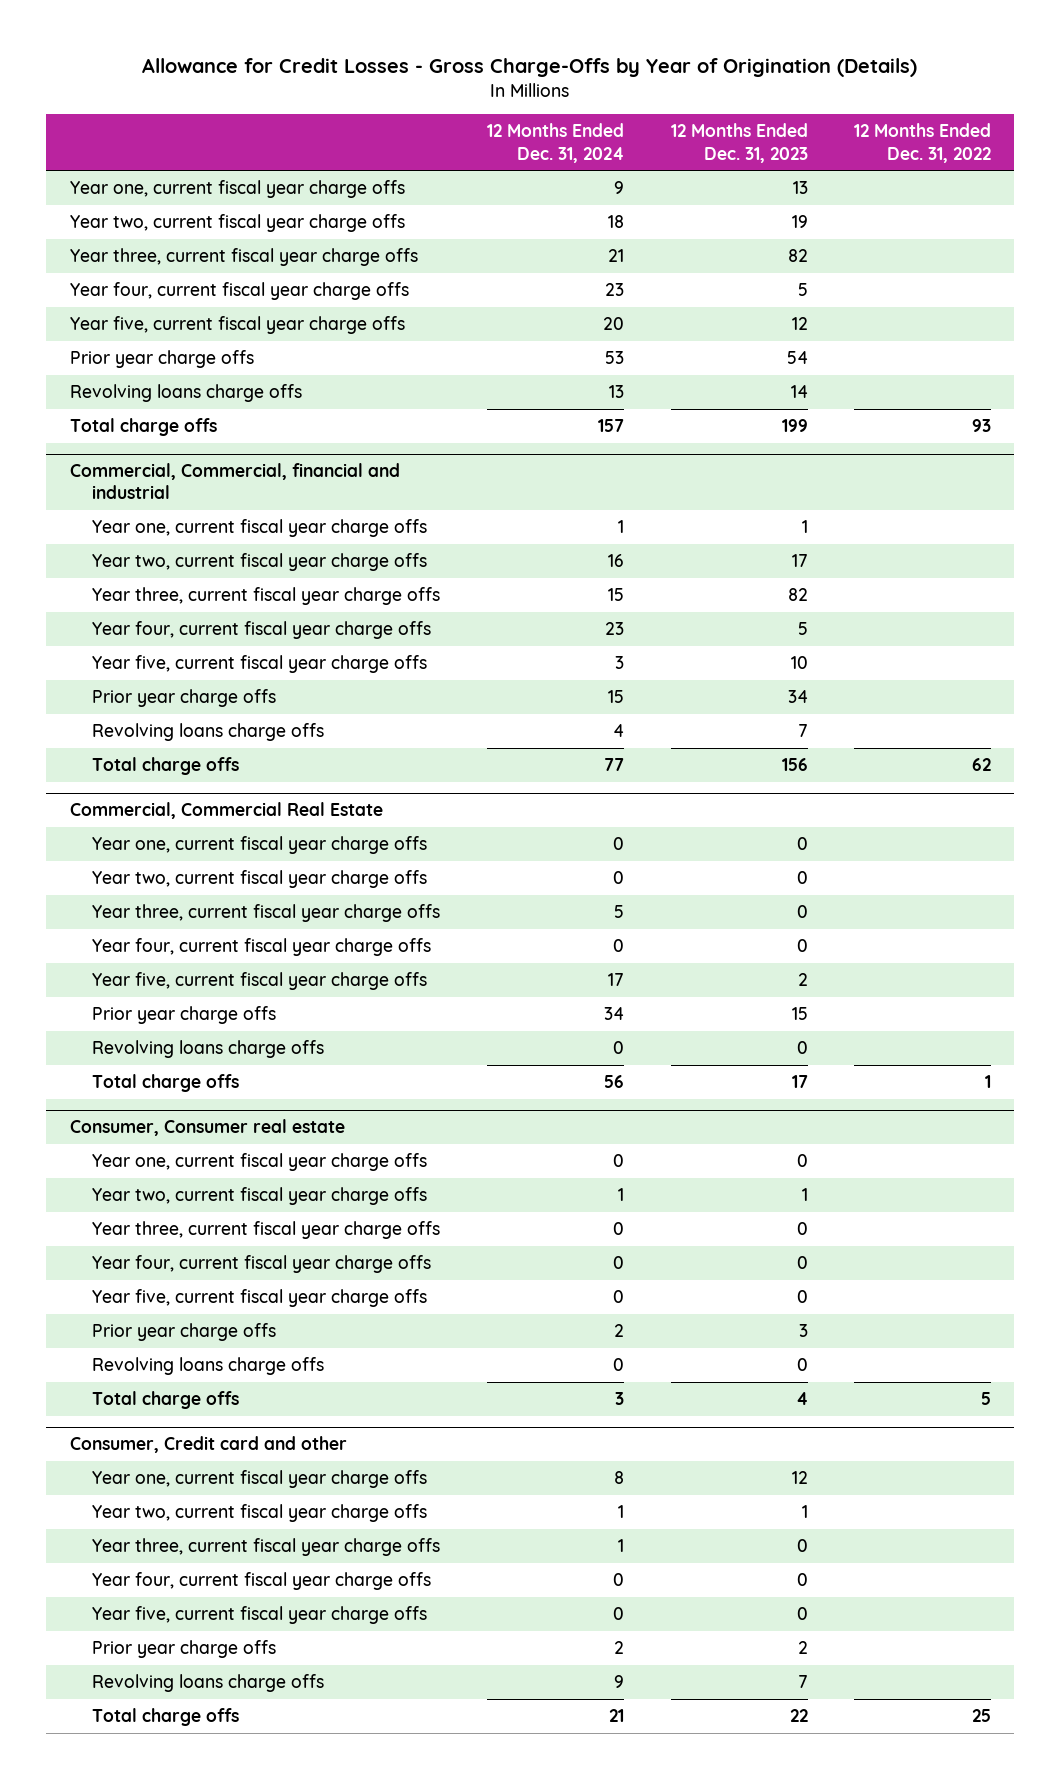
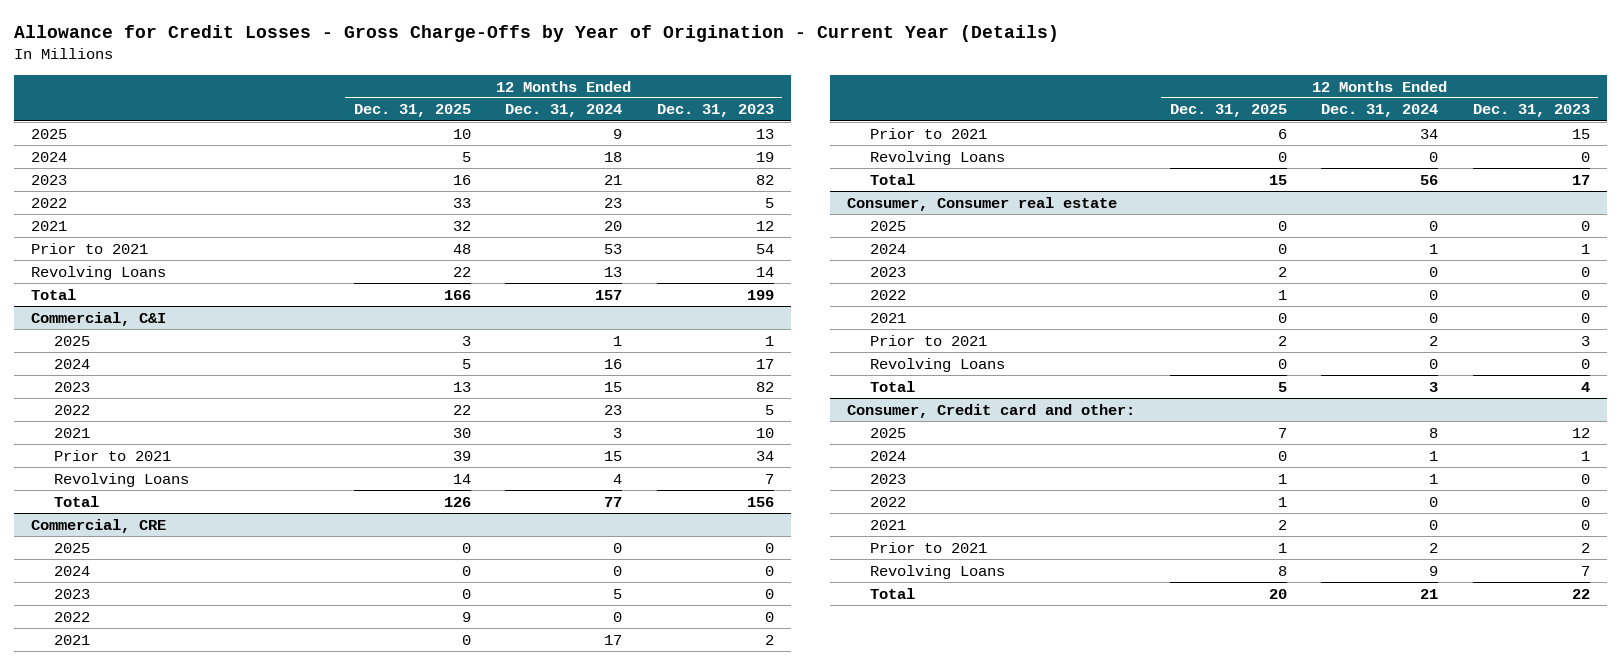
[142,58,918,78] Allowance for Credit Losses - Gross Charge-Offs by Year of Origination (Details) -> [14,25,1060,43] Allowance for Credit Losses - Gross Charge-Offs by Year of Origination - Current Year (Details)
[854,123,992,163] 12 Months Ended Dec. 31, 2022 -> none
none -> [353,104,471,118] Dec. 31, 2025
[69,463,400,500] Commercial, Commercial, financial and industrial -> none
[69,802,383,820] Commercial, Commercial Real Estate -> none
[69,180,405,199] Year one, current fiscal year charge offs -> [31,128,68,139] 2025
[69,214,405,233] Year two, current fiscal year charge offs -> [31,151,68,162] 2024
[69,248,418,267] Year three, current fiscal year charge offs -> [31,174,68,185] 2023
[69,282,409,301] Year four, current fiscal year charge offs -> [31,197,68,208] 2022
[69,316,405,335] Year five, current fiscal year charge offs -> [31,220,68,231] 2021
[69,350,254,369] Prior year charge offs -> [31,242,149,254] Prior to 2021
[69,384,302,403] Revolving loans charge offs -> [31,265,167,280] Revolving Loans
[69,418,217,437] Total charge offs -> [31,288,77,300] Total
none -> [31,311,167,326] Commercial, C&I
[92,519,428,538] Year one, current fiscal year charge offs -> [53,335,90,346] 2025
[92,553,428,572] Year two, current fiscal year charge offs -> [53,358,90,369] 2024
[92,587,441,606] Year three, current fiscal year charge offs -> [53,381,90,392] 2023
[92,621,432,640] Year four, current fiscal year charge offs -> [53,404,90,415] 2022
[92,655,428,674] Year five, current fiscal year charge offs -> [53,427,90,438] 2021
[92,689,277,708] Prior year charge offs -> [53,449,171,461] Prior to 2021
[92,723,325,742] Revolving loans charge offs -> [53,472,189,487] Revolving Loans
[92,757,240,776] Total charge offs -> [53,495,99,507] Total
none -> [31,518,167,533] Commercial, CRE
[92,836,428,855] Year one, current fiscal year charge offs -> [53,542,90,553] 2025
[92,870,428,889] Year two, current fiscal year charge offs -> [53,565,90,576] 2024
[92,904,441,923] Year three, current fiscal year charge offs -> [53,588,90,599] 2023
[92,938,432,957] Year four, current fiscal year charge offs -> [53,611,90,622] 2022
[92,972,428,991] Year five, current fiscal year charge offs -> [53,634,90,645] 2021
[92,1006,277,1025] Prior year charge offs -> [869,127,987,139] Prior to 2021
[92,1040,325,1059] Revolving loans charge offs -> [869,150,1005,165] Revolving Loans
[92,1074,240,1093] Total charge offs -> [869,173,915,185] Total
[92,1153,428,1172] Year one, current fiscal year charge offs -> [869,220,906,231] 2025
[92,1187,428,1206] Year two, current fiscal year charge offs -> [869,243,906,254] 2024
[92,1221,441,1240] Year three, current fiscal year charge offs -> [869,266,906,277] 2023
[92,1255,432,1274] Year four, current fiscal year charge offs -> [869,289,906,300] 2022
[92,1289,428,1308] Year five, current fiscal year charge offs -> [869,312,906,323] 2021
[92,1323,277,1342] Prior year charge offs -> [869,334,987,346] Prior to 2021
[92,1357,325,1376] Revolving loans charge offs -> [869,357,1005,372] Revolving Loans
[92,1391,240,1410] Total charge offs -> [869,380,915,392] Total
[69,1436,347,1454] Consumer, Credit card and other -> [847,403,1136,418] Consumer, Credit card and other:
[92,1470,428,1489] Year one, current fiscal year charge offs -> [869,427,906,438] 2025
[92,1504,428,1523] Year two, current fiscal year charge offs -> [869,450,906,461] 2024
[92,1538,441,1557] Year three, current fiscal year charge offs -> [869,473,906,484] 2023
[92,1572,432,1591] Year four, current fiscal year charge offs -> [869,496,906,507] 2022
[92,1606,428,1625] Year five, current fiscal year charge offs -> [869,519,906,530] 2021
[92,1640,277,1659] Prior year charge offs -> [869,541,987,553] Prior to 2021
[92,1674,325,1693] Revolving loans charge offs -> [869,564,1005,579] Revolving Loans
[92,1708,240,1727] Total charge offs -> [869,587,915,599] Total

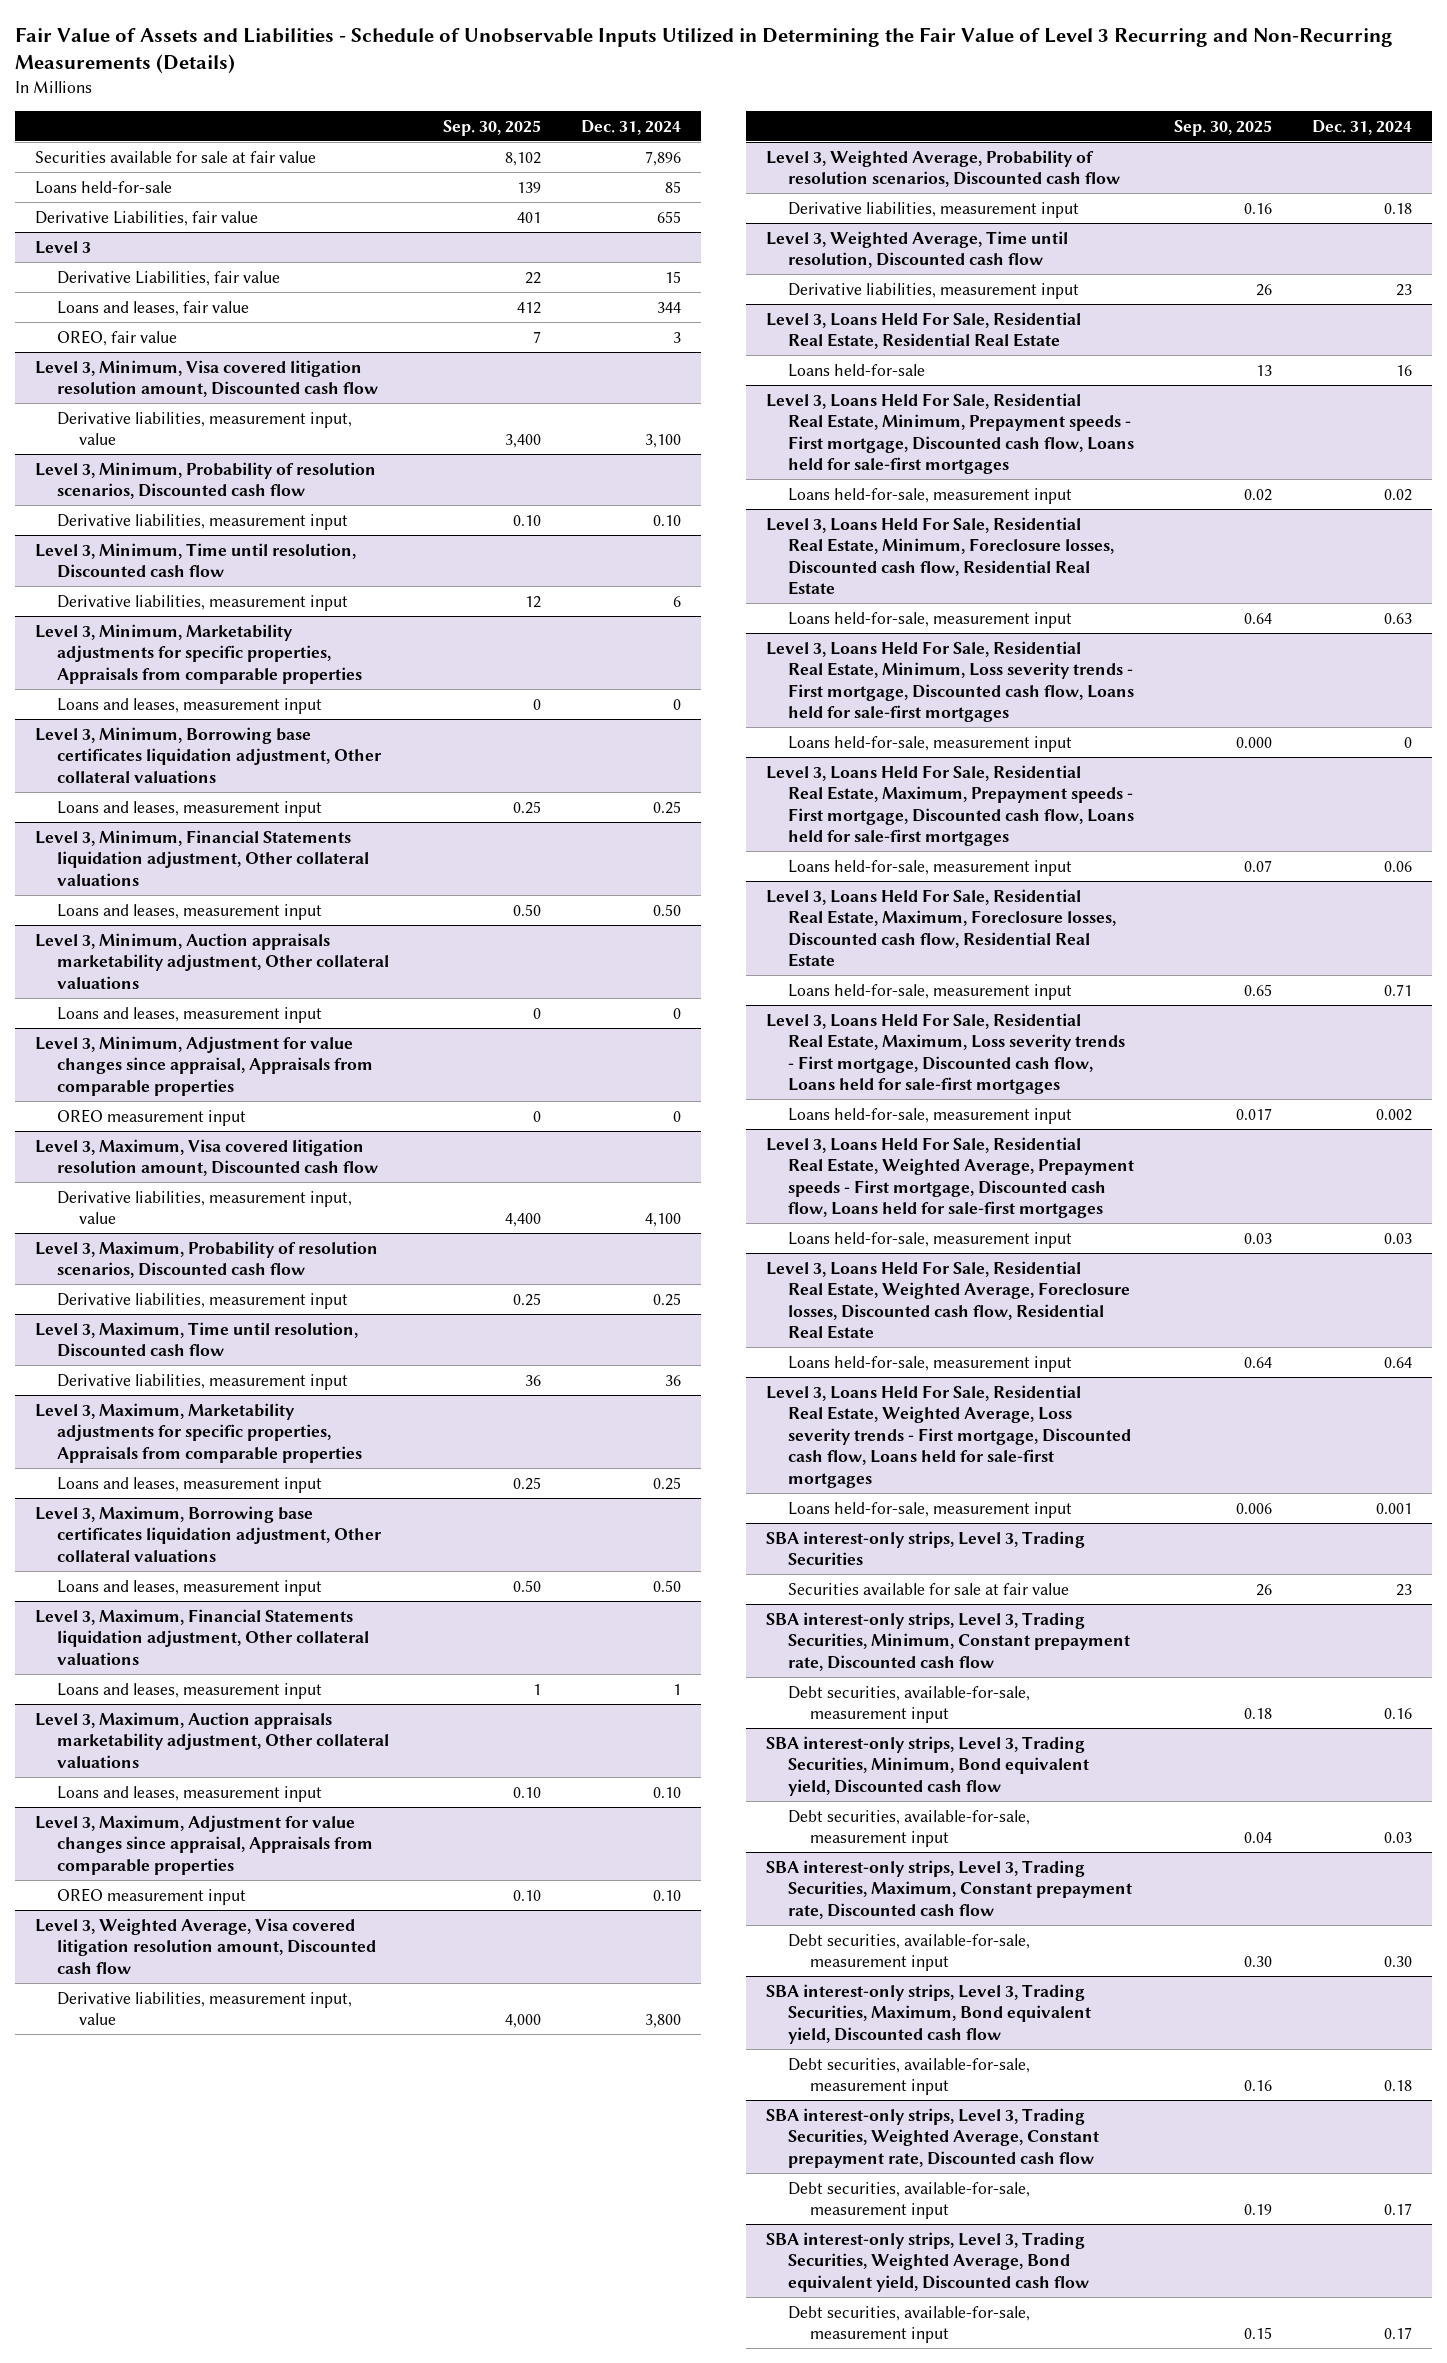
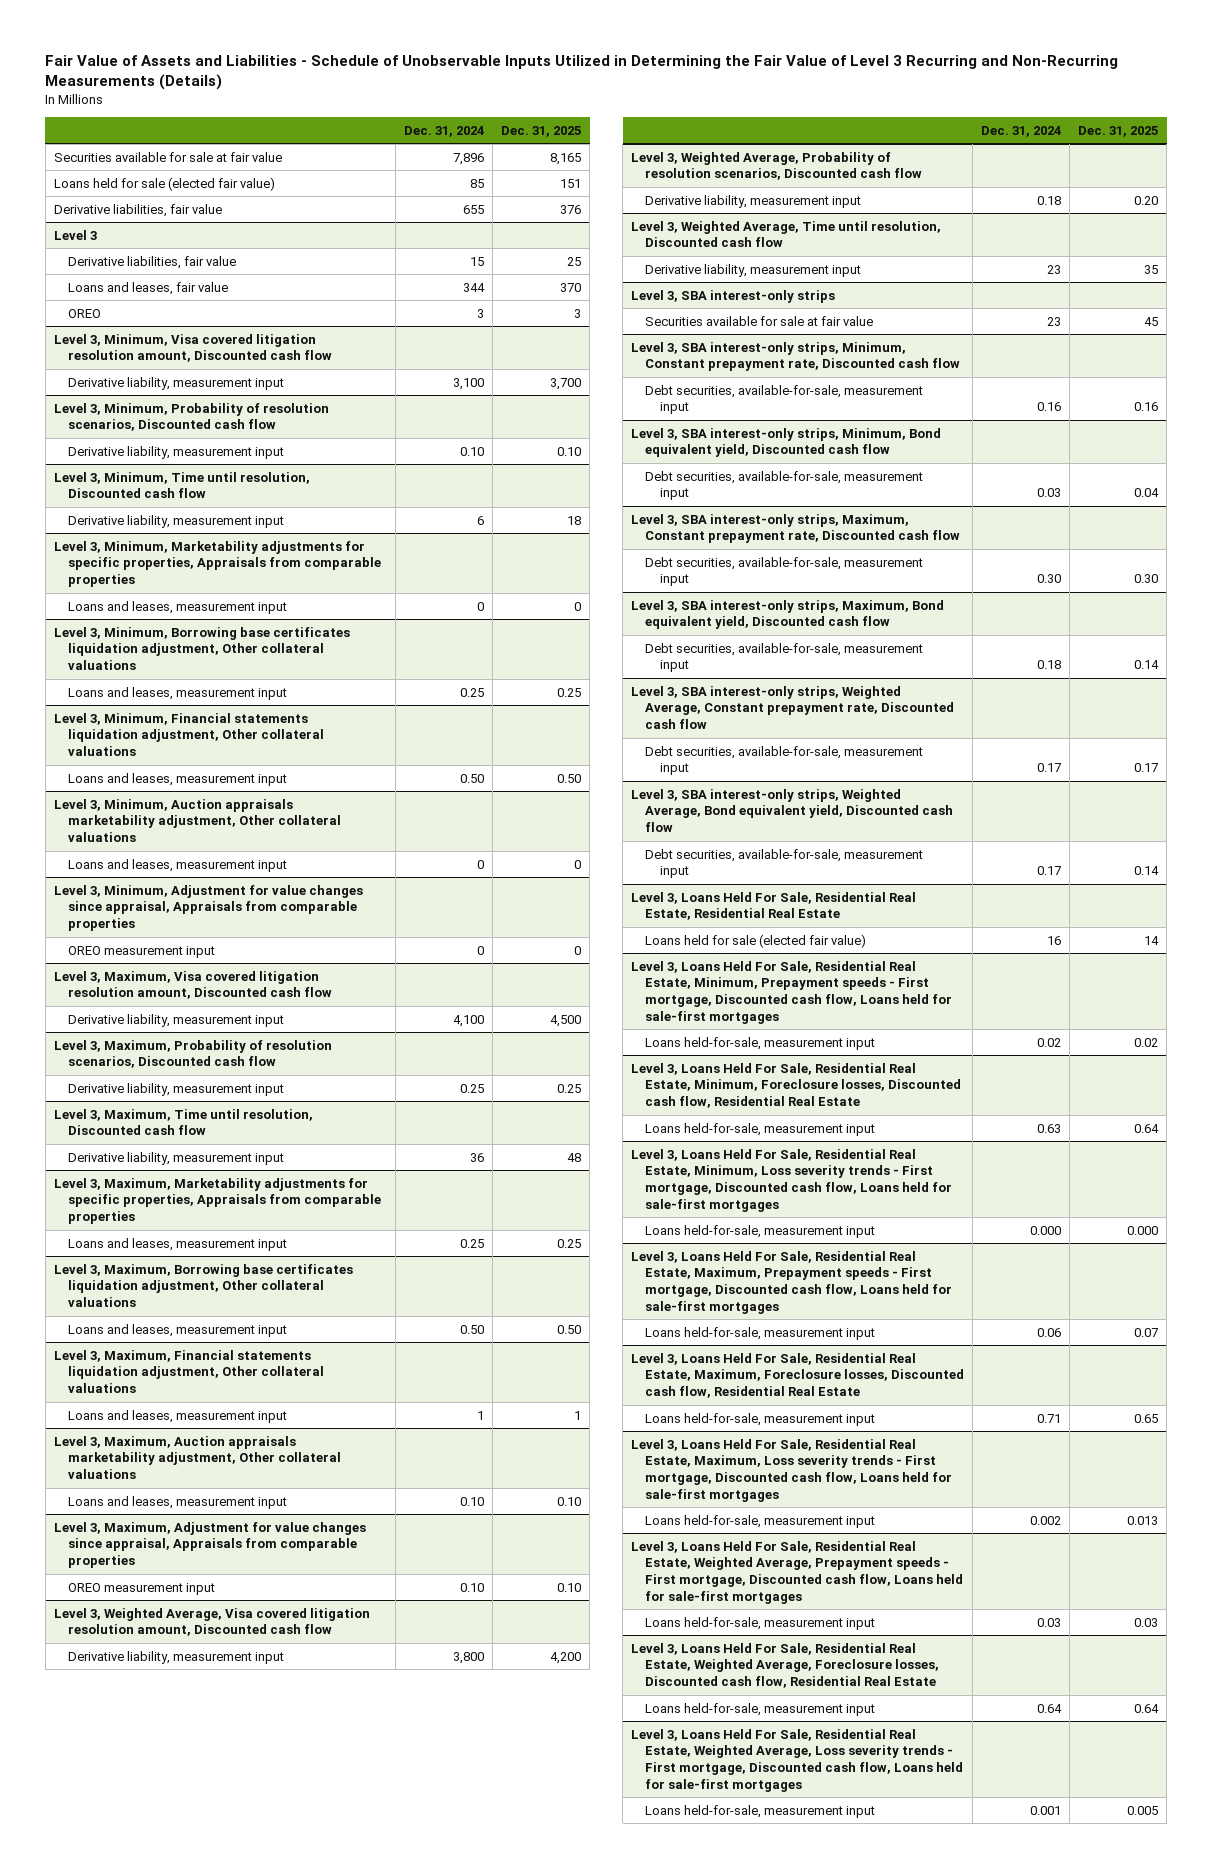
[443,119,542,136] Sep. 30, 2025 -> none
none -> [501,125,582,137] Dec. 31, 2025
[34,180,172,194] Loans held-for-sale -> [53,176,275,191] Loans held for sale (elected fair value)
[34,210,258,226] Derivative Liabilities, fair value -> [53,203,222,217] Derivative liabilities, fair value
[56,270,280,286] Derivative Liabilities, fair value -> [68,255,237,269] Derivative liabilities, fair value
[56,329,177,346] OREO, fair value -> none
none -> [68,308,102,318] OREO
[56,411,352,446] Derivative liabilities, measurement input, value -> [68,376,285,390] Derivative liability, measurement input
[56,513,348,530] Derivative liabilities, measurement input -> [68,445,285,459] Derivative liability, measurement input
[56,594,348,611] Derivative liabilities, measurement input -> [68,514,285,528] Derivative liability, measurement input
[34,829,369,886] Level 3, Minimum, Financial Statements liquidation adjustment, Other collateral valuations -> [53,712,325,757] Level 3, Minimum, Financial statements liquidation adjustment, Other collateral valuations
[56,1190,352,1225] Derivative liabilities, measurement input, value -> [68,1013,285,1027] Derivative liability, measurement input
[56,1292,348,1309] Derivative liabilities, measurement input -> [68,1082,285,1096] Derivative liability, measurement input
[56,1373,348,1390] Derivative liabilities, measurement input -> [68,1151,285,1165] Derivative liability, measurement input
[34,1608,369,1665] Level 3, Maximum, Financial Statements liquidation adjustment, Other collateral valuations -> [53,1349,325,1394] Level 3, Maximum, Financial statements liquidation adjustment, Other collateral valuations
[56,1991,352,2026] Derivative liabilities, measurement input, value -> [68,1650,285,1664] Derivative liability, measurement input
[787,201,1079,218] Derivative liabilities, measurement input -> [645,194,862,208] Derivative liability, measurement input
[787,282,1079,299] Derivative liabilities, measurement input -> [645,263,862,277] Derivative liability, measurement input
none -> [630,289,835,303] Level 3, SBA interest-only strips
none -> [645,315,874,326] Securities available for sale at fair value
none -> [630,341,961,372] Level 3, SBA interest-only strips, Minimum, Constant prepayment rate, Discounted cash flow
none -> [645,384,924,415] Debt securities, available-for-sale, measurement input
none -> [630,427,941,458] Level 3, SBA interest-only strips, Minimum, Bond equivalent yield, Discounted cash flow
none -> [645,470,924,501] Debt securities, available-for-sale, measurement input
none -> [630,513,961,544] Level 3, SBA interest-only strips, Maximum, Constant prepayment rate, Discounted cash flow
none -> [645,556,924,587] Debt securities, available-for-sale, measurement input
none -> [630,599,944,630] Level 3, SBA interest-only strips, Maximum, Bond equivalent yield, Discounted cash flow
none -> [645,642,924,673] Debt securities, available-for-sale, measurement input
none -> [630,685,955,730] Level 3, SBA interest-only strips, Weighted Average, Constant prepayment rate, Discounted cash flow
none -> [645,745,924,776] Debt securities, available-for-sale, measurement input
none -> [630,788,954,833] Level 3, SBA interest-only strips, Weighted Average, Bond equivalent yield, Discounted cash flow
none -> [645,848,924,879] Debt securities, available-for-sale, measurement input
[787,363,925,377] Loans held-for-sale -> [645,933,867,948] Loans held for sale (elected fair value)
[1404,736,1413,748] 0 -> [1030,1225,1062,1235] 0.000
[765,1530,1085,1566] SBA interest-only strips, Level 3, Trading Securities -> none
[787,1582,1069,1595] Securities available for sale at fair value -> none
[765,1611,1130,1671] SBA interest-only strips, Level 3, Trading Securities, Minimum, Constant prepayment rate, Discounted cash flow -> none
[787,1685,1030,1724] Debt securities, available-for-sale, measurement input -> none
[765,1735,1089,1796] SBA interest-only strips, Level 3, Trading Securities, Minimum, Bond equivalent yield, Discounted cash flow -> none
[787,1809,1030,1848] Debt securities, available-for-sale, measurement input -> none
[765,1859,1132,1919] SBA interest-only strips, Level 3, Trading Securities, Maximum, Constant prepayment rate, Discounted cash flow -> none
[787,1933,1030,1972] Debt securities, available-for-sale, measurement input -> none
[765,1983,1091,2044] SBA interest-only strips, Level 3, Trading Securities, Maximum, Bond equivalent yield, Discounted cash flow -> none
[787,2057,1030,2096] Debt securities, available-for-sale, measurement input -> none
[765,2107,1099,2168] SBA interest-only strips, Level 3, Trading Securities, Weighted Average, Constant prepayment rate, Discounted cash flow -> none
[787,2181,1030,2220] Debt securities, available-for-sale, measurement input -> none
[765,2231,1089,2292] SBA interest-only strips, Level 3, Trading Securities, Weighted Average, Bond equivalent yield, Discounted cash flow -> none
[787,2305,1030,2344] Debt securities, available-for-sale, measurement input -> none

